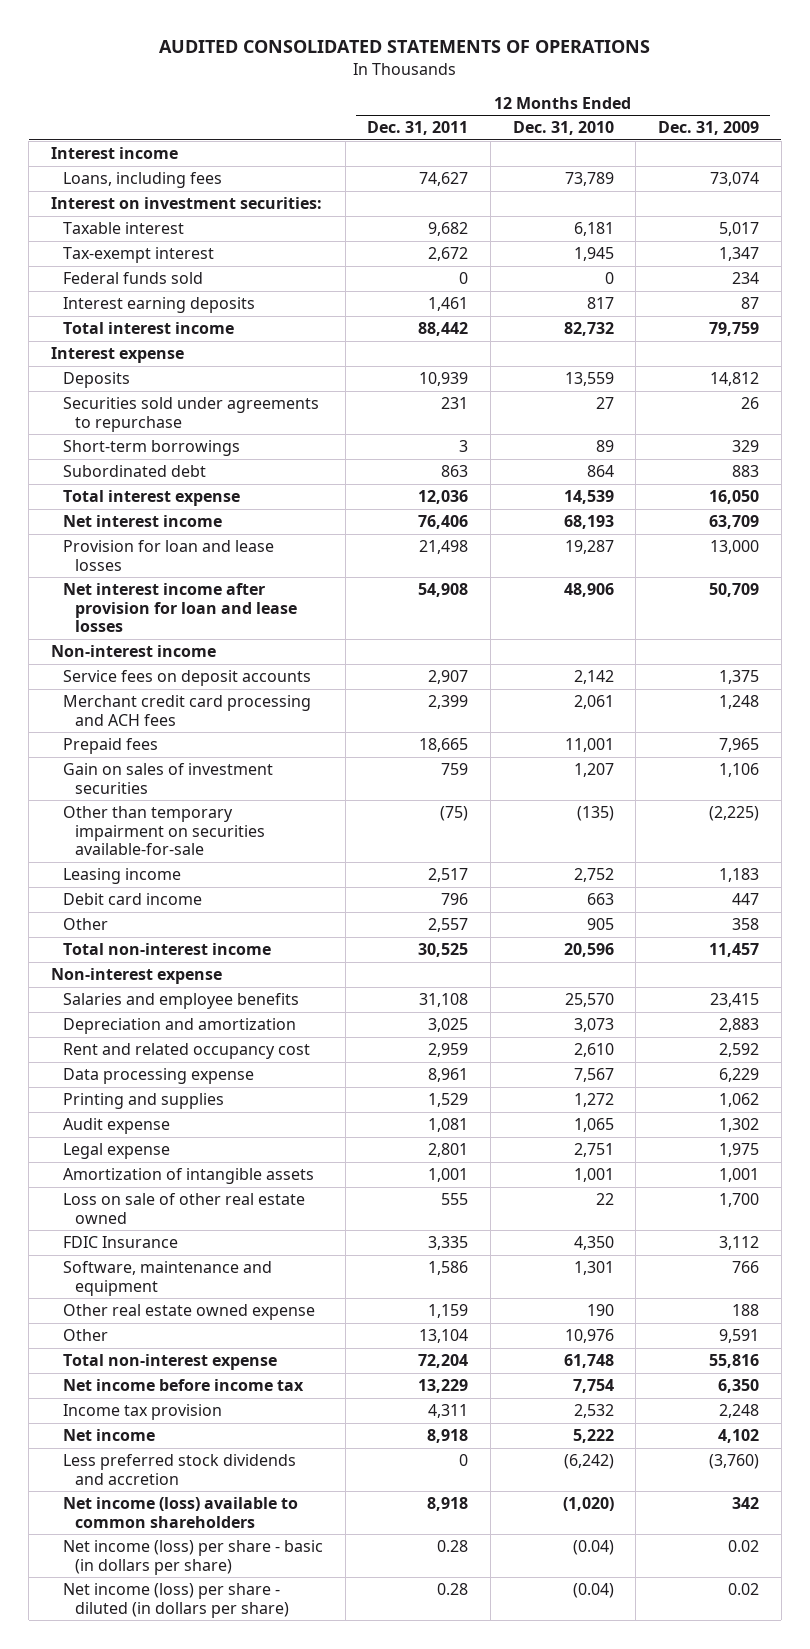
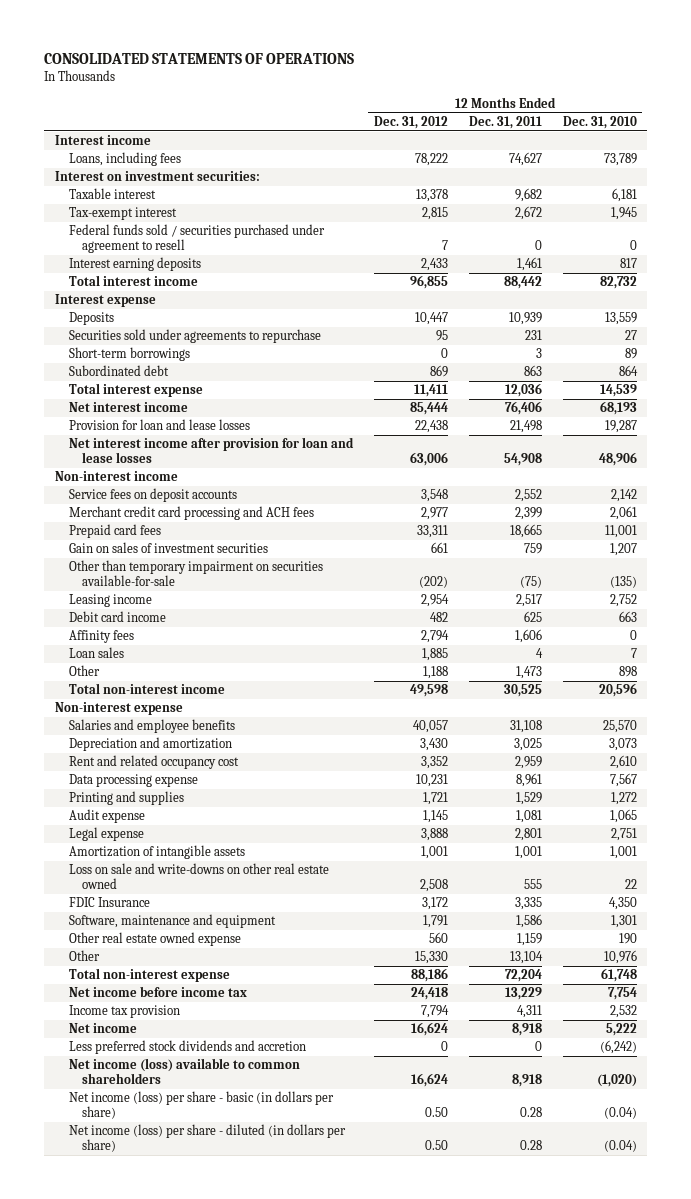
[159,40,651,54] AUDITED CONSOLIDATED STATEMENTS OF OPERATIONS -> [44,53,355,65] CONSOLIDATED STATEMENTS OF OPERATIONS
[657,121,759,136] Dec. 31, 2009 -> none
none -> [373,115,448,129] Dec. 31, 2012
[62,272,203,285] Federal funds sold -> [68,224,325,254] Federal funds sold / securities purchased under agreement to resell
[428,670,469,685] 2,907 -> [514,489,542,503] 2,552
[62,738,158,755] Prepaid fees -> [68,524,161,539] Prepaid card fees
[441,893,469,906] 796 -> [523,611,542,623] 625
none -> [68,630,134,644] Affinity fees
none -> [68,647,124,659] Loan sales
[428,918,469,933] 2,557 -> [515,666,542,680] 1,473
[586,918,614,931] 905 -> [618,666,637,678] 898
[62,1193,305,1224] Loss on sale of other real estate owned -> [68,863,329,890] Loss on sale and write-downs on other real estate owned

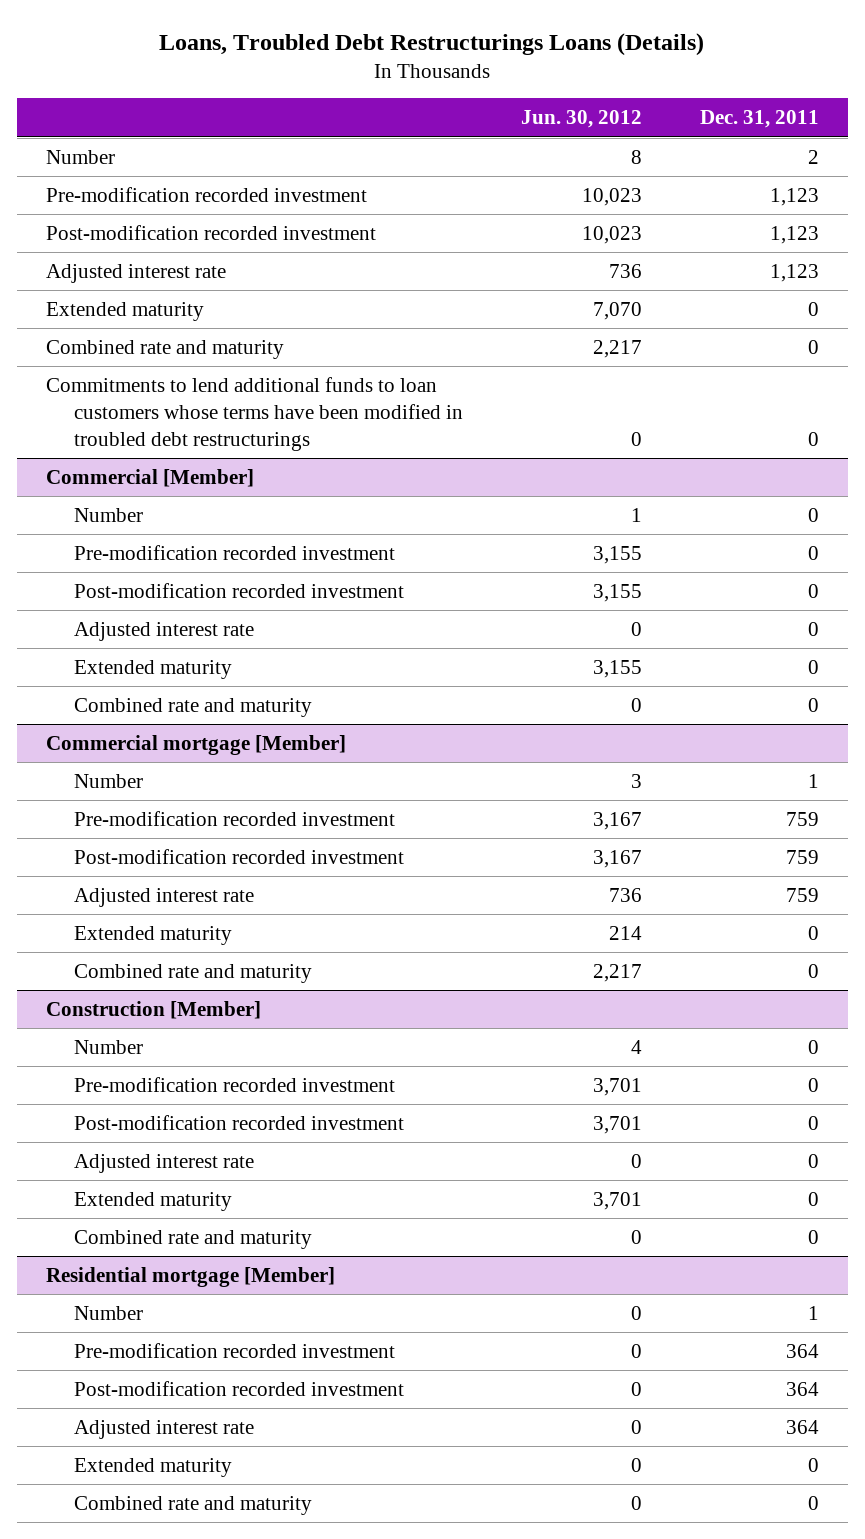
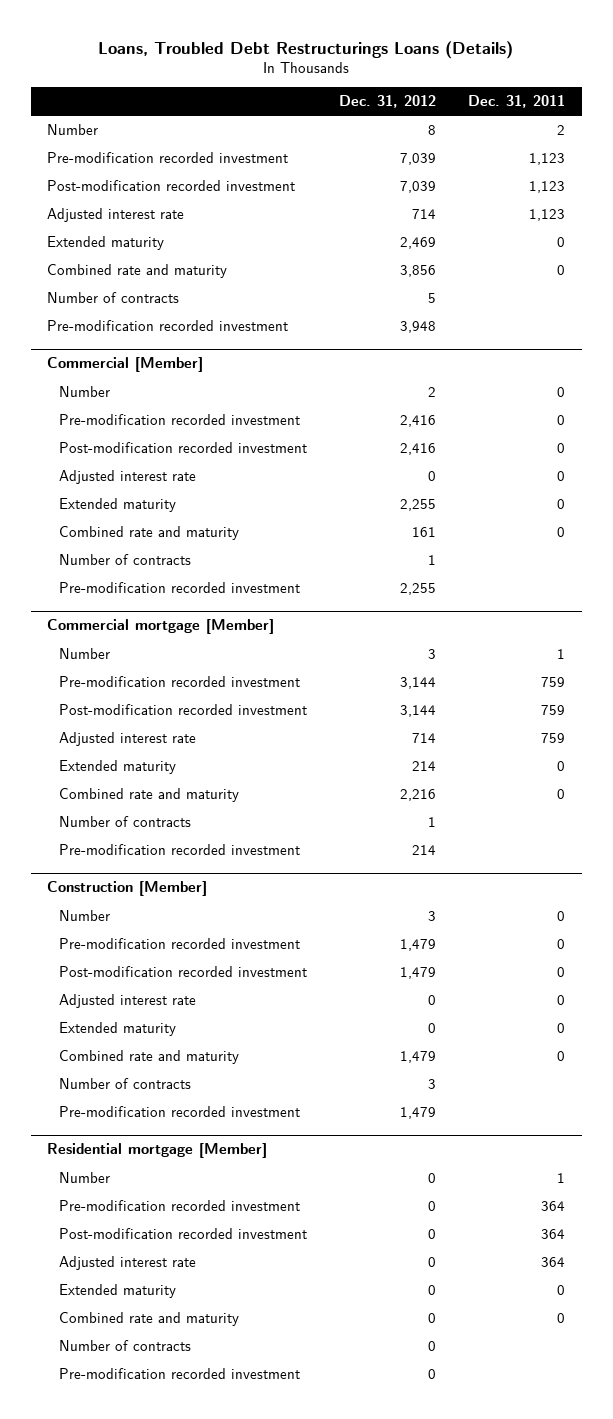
[520,110,642,129] Jun. 30, 2012 -> none
none -> [339,95,437,109] Dec. 31, 2012
[46,376,463,451] Commitments to lend additional funds to loan customers whose terms have been modified in troubled debt restructurings -> none
none -> [47,292,180,304] Number of contracts
none -> [47,320,289,332] Pre-modification recorded investment
none -> [59,554,192,566] Number of contracts
none -> [59,582,301,594] Pre-modification recorded investment
none -> [59,816,192,828] Number of contracts
none -> [59,844,301,856] Pre-modification recorded investment
none -> [59,1078,192,1090] Number of contracts
none -> [59,1106,301,1118] Pre-modification recorded investment
none -> [59,1340,192,1352] Number of contracts
none -> [59,1368,301,1380] Pre-modification recorded investment

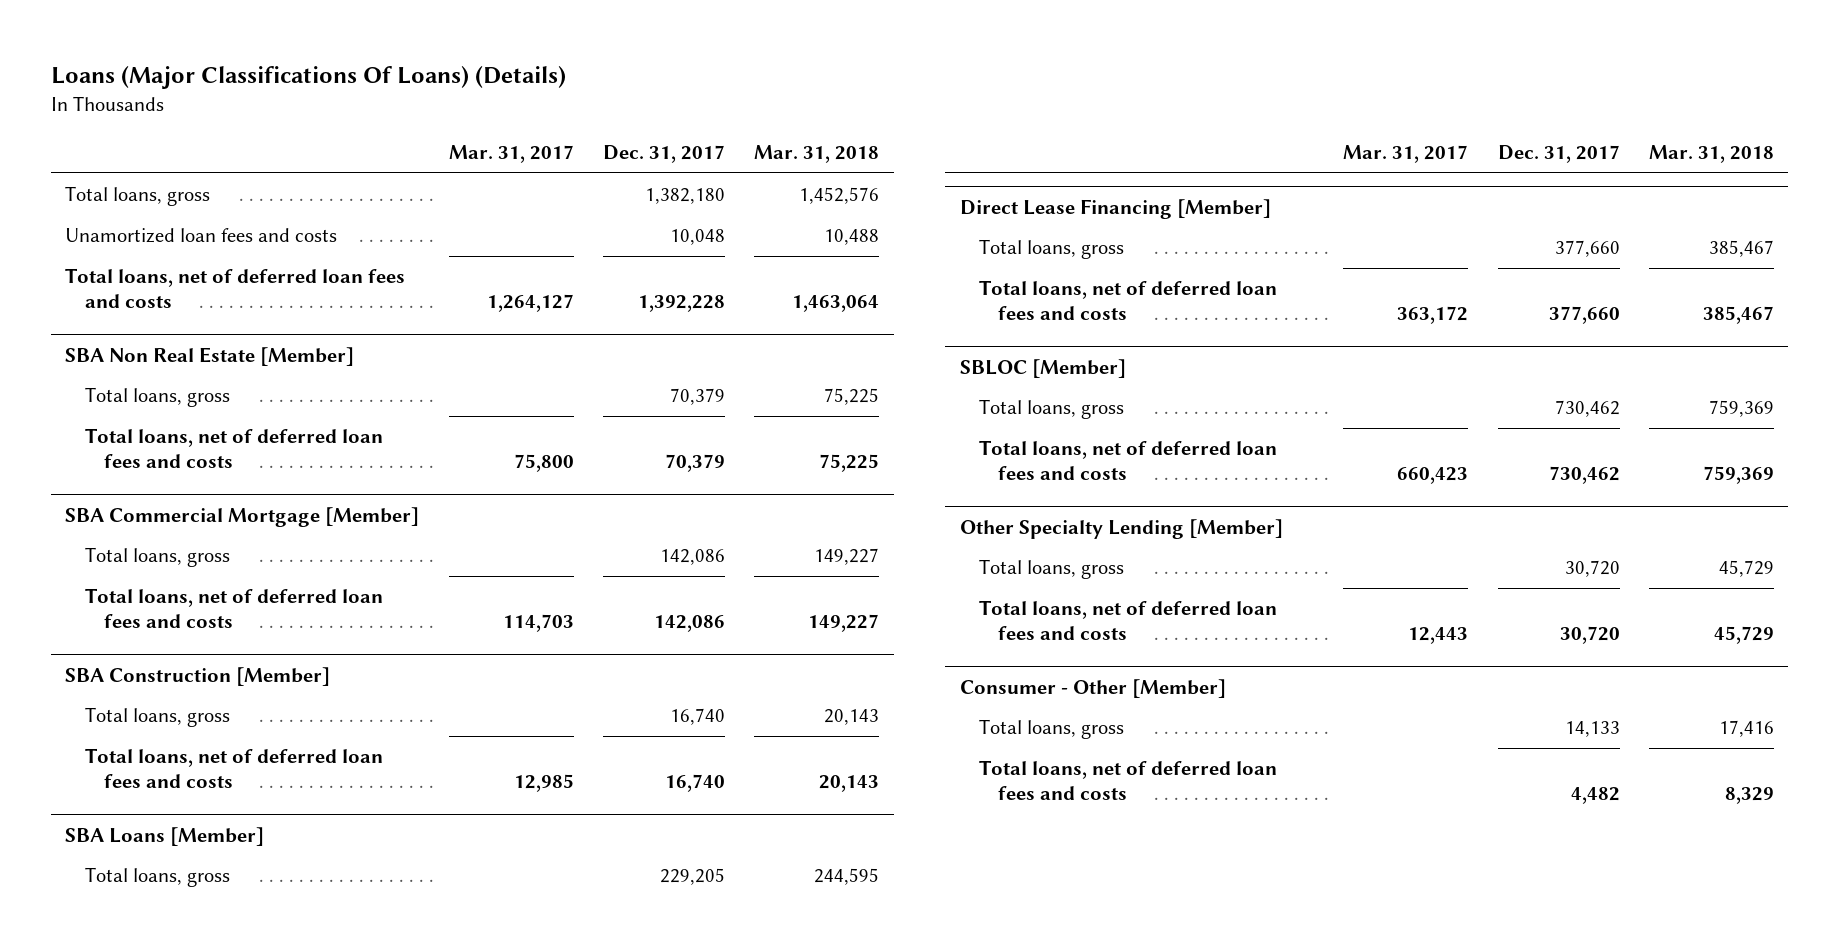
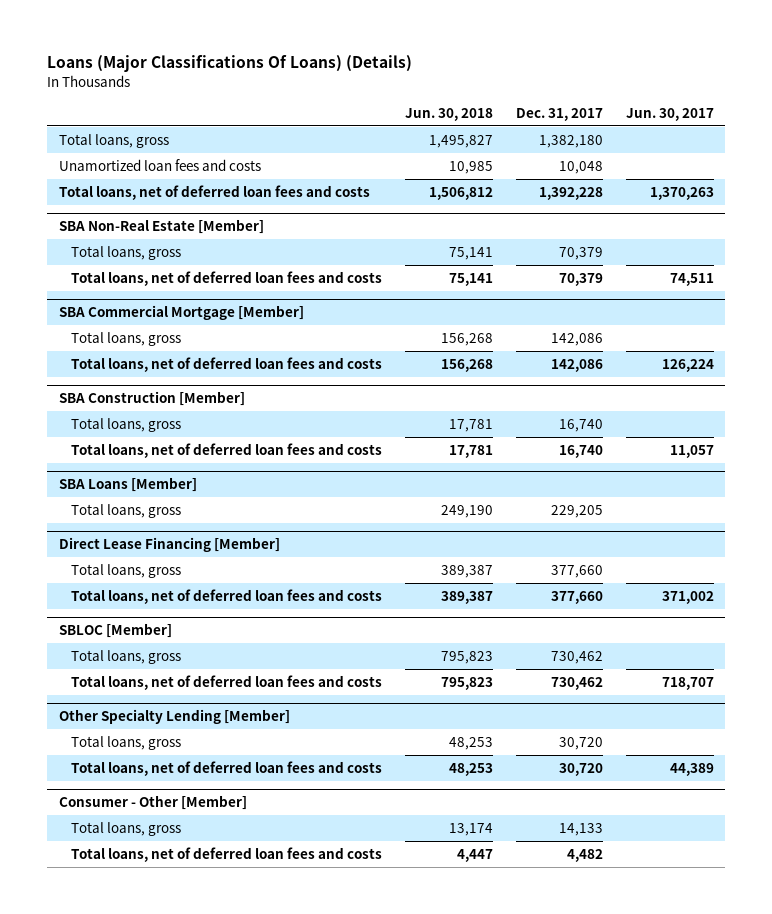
[448,144,574,163] Mar. 31, 2017 -> none
[754,144,880,163] Mar. 31, 2018 -> none
none -> [405,107,494,121] Jun. 30, 2018
none -> [625,107,714,121] Jun. 30, 2017
[65,346,355,366] SBA Non Real Estate [Member] -> [58,219,264,235] SBA Non-Real Estate [Member]

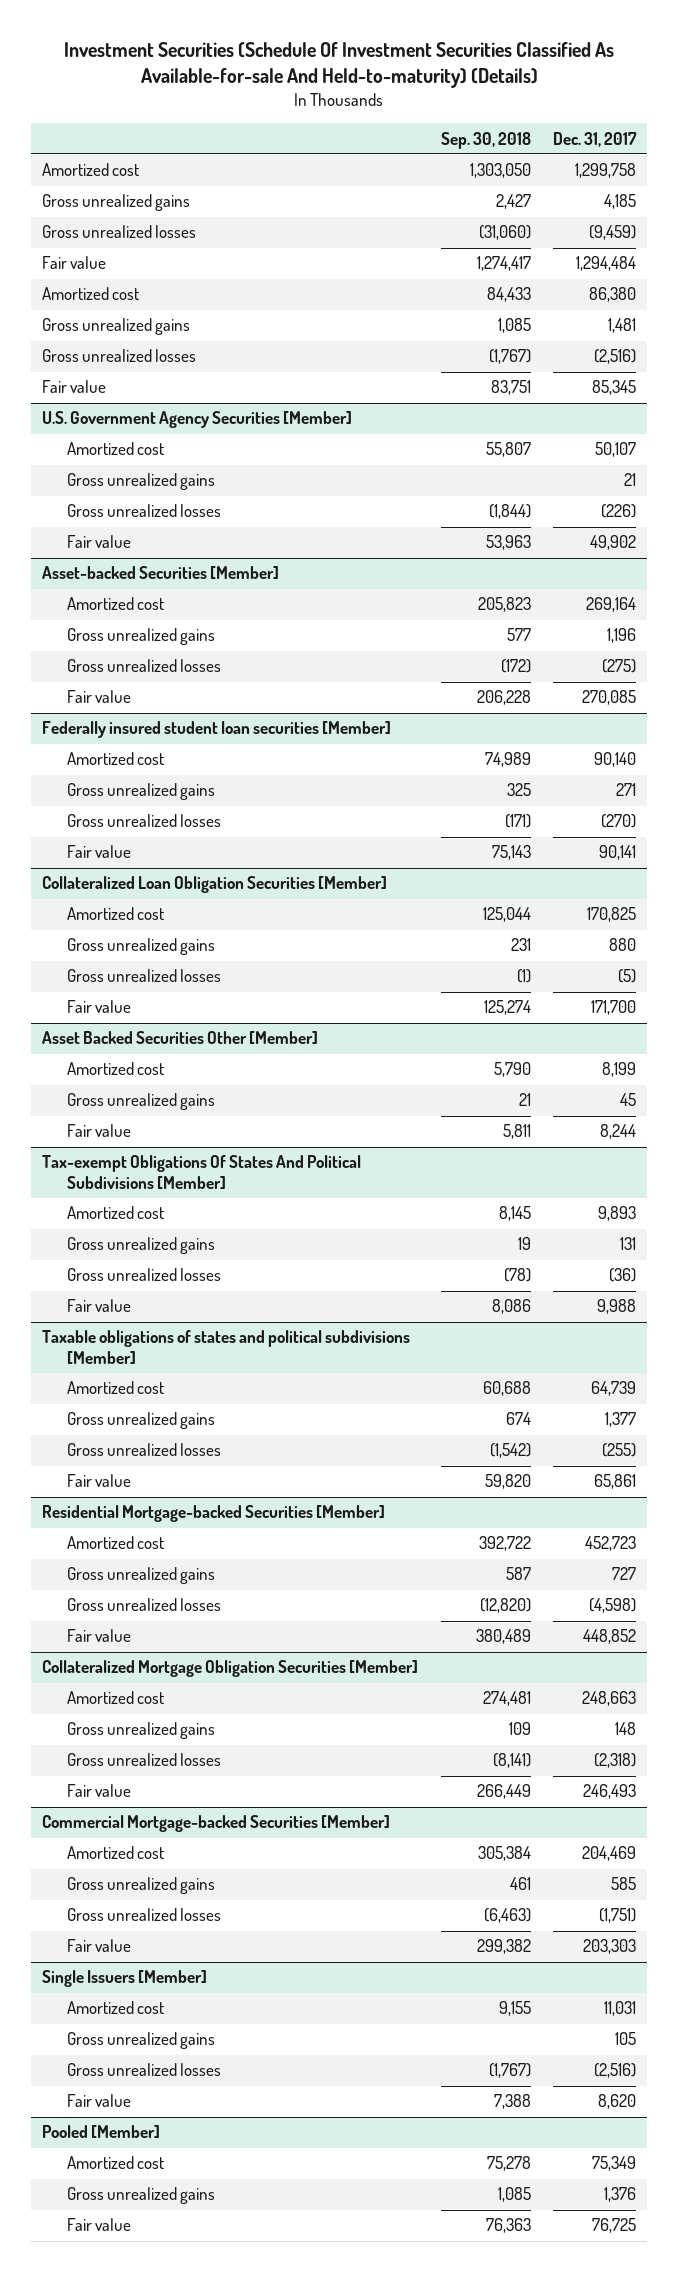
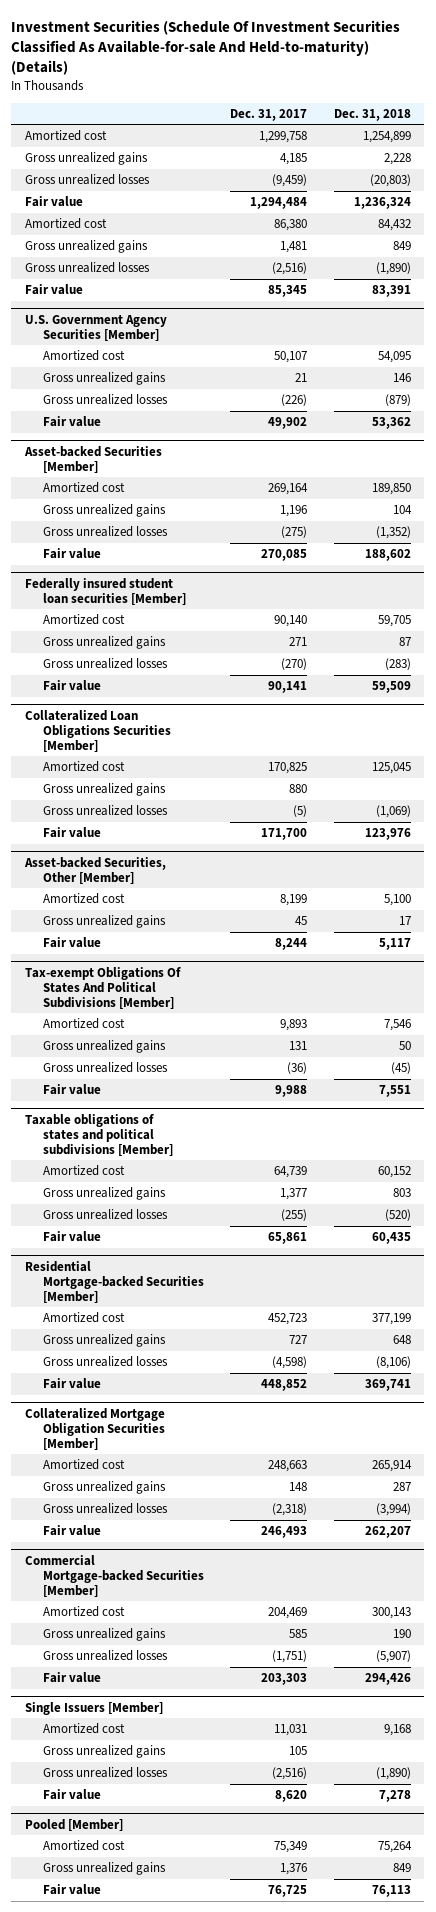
[440,131,531,149] Sep. 30, 2018 -> none
none -> [333,108,411,121] Dec. 31, 2018
[42,876,388,894] Collateralized Loan Obligation Securities [Member] -> [24,709,171,752] Collateralized Loan Obligations Securities [Member]
[42,1031,319,1045] Asset Backed Securities Other [Member] -> [23,856,166,884] Asset-backed Securities, Other [Member]

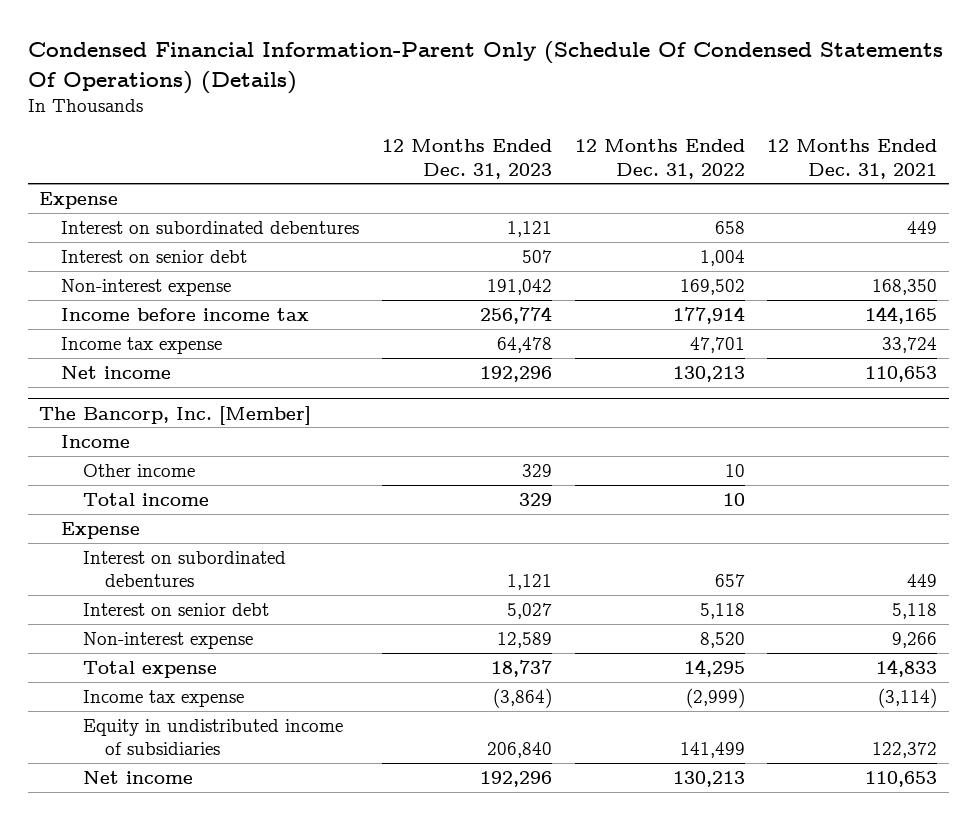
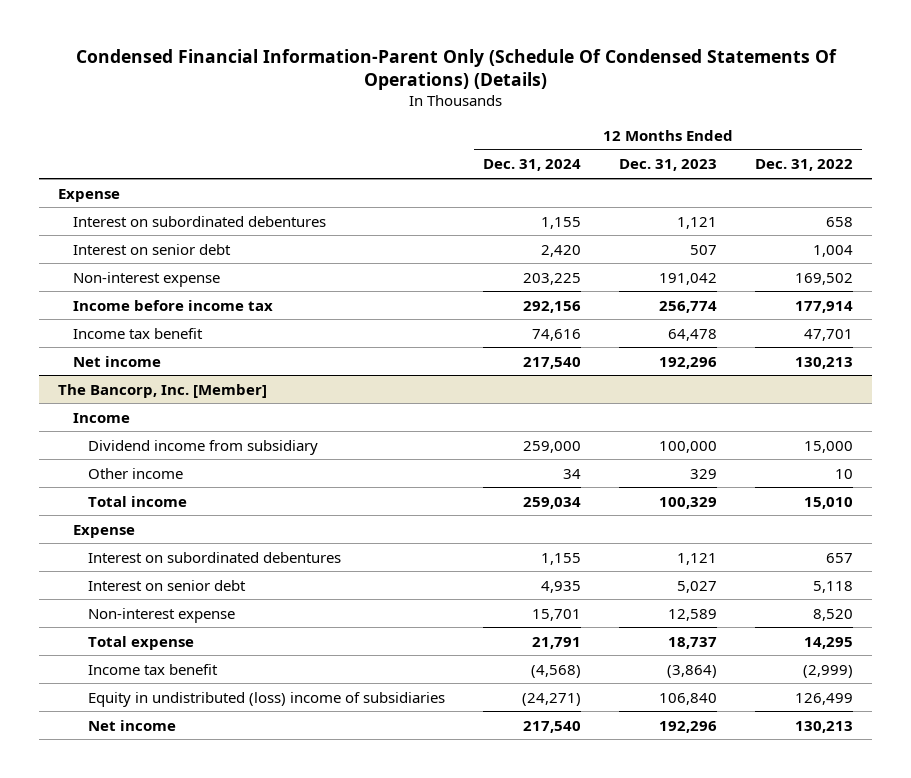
[767,139,938,179] 12 Months Ended Dec. 31, 2021 -> none
none -> [483,159,582,172] Dec. 31, 2024
[61,336,223,354] Income tax expense -> [73,327,204,339] Income tax benefit
none -> [88,439,319,455] Dividend income from subsidiary
[518,492,552,506] 329 -> [659,496,718,509] 100,329
[722,492,745,506] 10 -> [803,496,853,509] 15,010
[83,689,245,707] Income tax expense -> [88,663,219,675] Income tax benefit
[83,718,344,756] Equity in undistributed income of subsidiaries -> [88,691,446,707] Equity in undistributed (loss) income of subsidiaries
[486,742,552,759] 206,840 -> [659,692,718,705] 106,840
[679,742,745,759] 141,499 -> [794,692,853,705] 126,499

